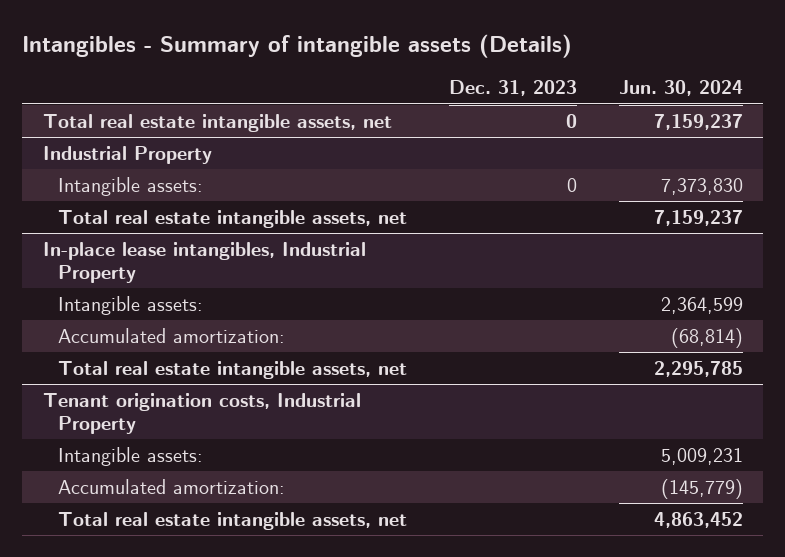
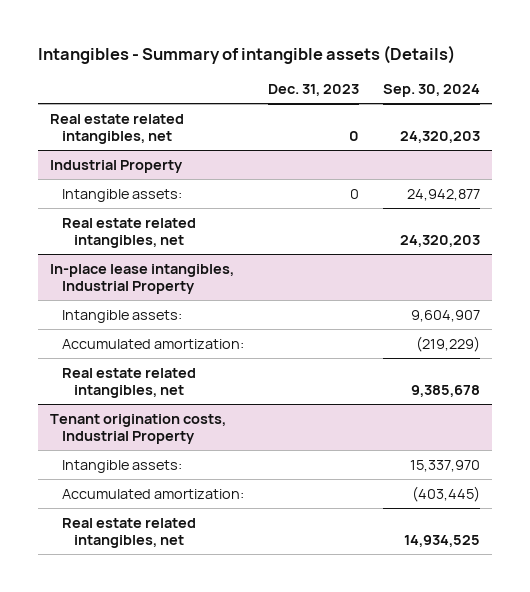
[618,80,743,97] Jun. 30, 2024 -> none
none -> [382,84,480,98] Sep. 30, 2024
[42,113,392,132] Total real estate intangible assets, net -> [49,113,184,145] Real estate related intangibles, net
[58,209,408,228] Total real estate intangible assets, net -> [61,217,196,249] Real estate related intangibles, net
[58,360,408,379] Total real estate intangible assets, net -> [61,367,196,399] Real estate related intangibles, net
[58,511,408,530] Total real estate intangible assets, net -> [61,517,196,549] Real estate related intangibles, net

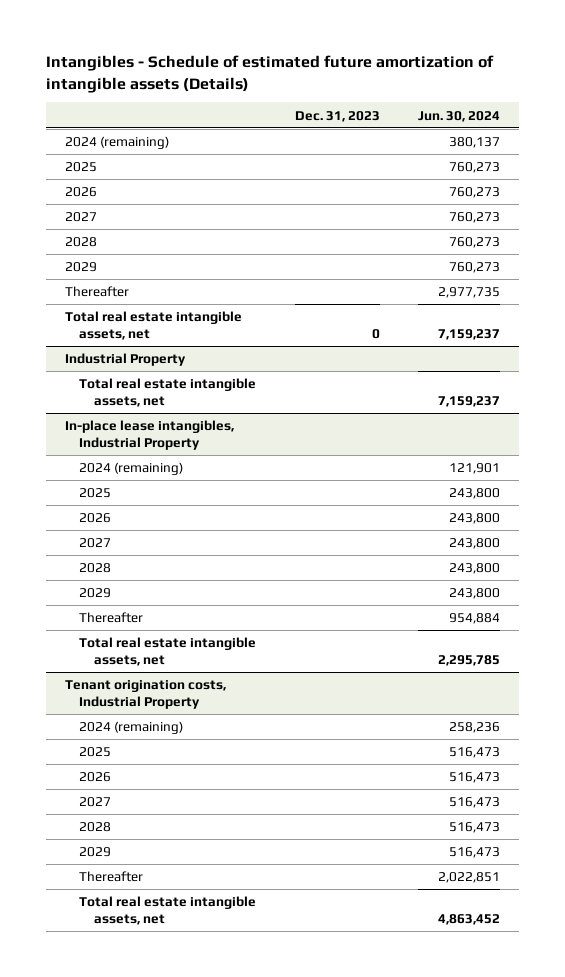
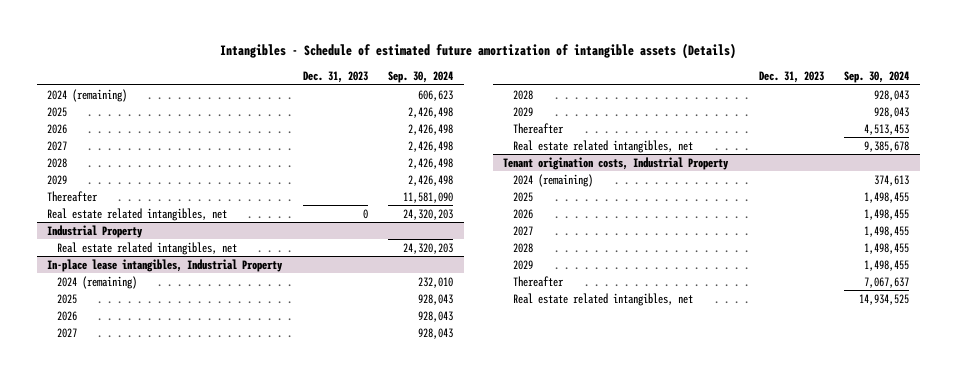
[417,110,500,122] Jun. 30, 2024 -> none
none -> [388,70,454,83] Sep. 30, 2024
[65,311,243,340] Total real estate intangible assets, net -> [47,207,228,221] Real estate related intangibles, net
[79,378,257,407] Total real estate intangible assets, net -> [57,241,238,255] Real estate related intangibles, net
[79,637,257,666] Total real estate intangible assets, net -> [513,139,694,153] Real estate related intangibles, net
[79,896,257,925] Total real estate intangible assets, net -> [513,292,694,306] Real estate related intangibles, net

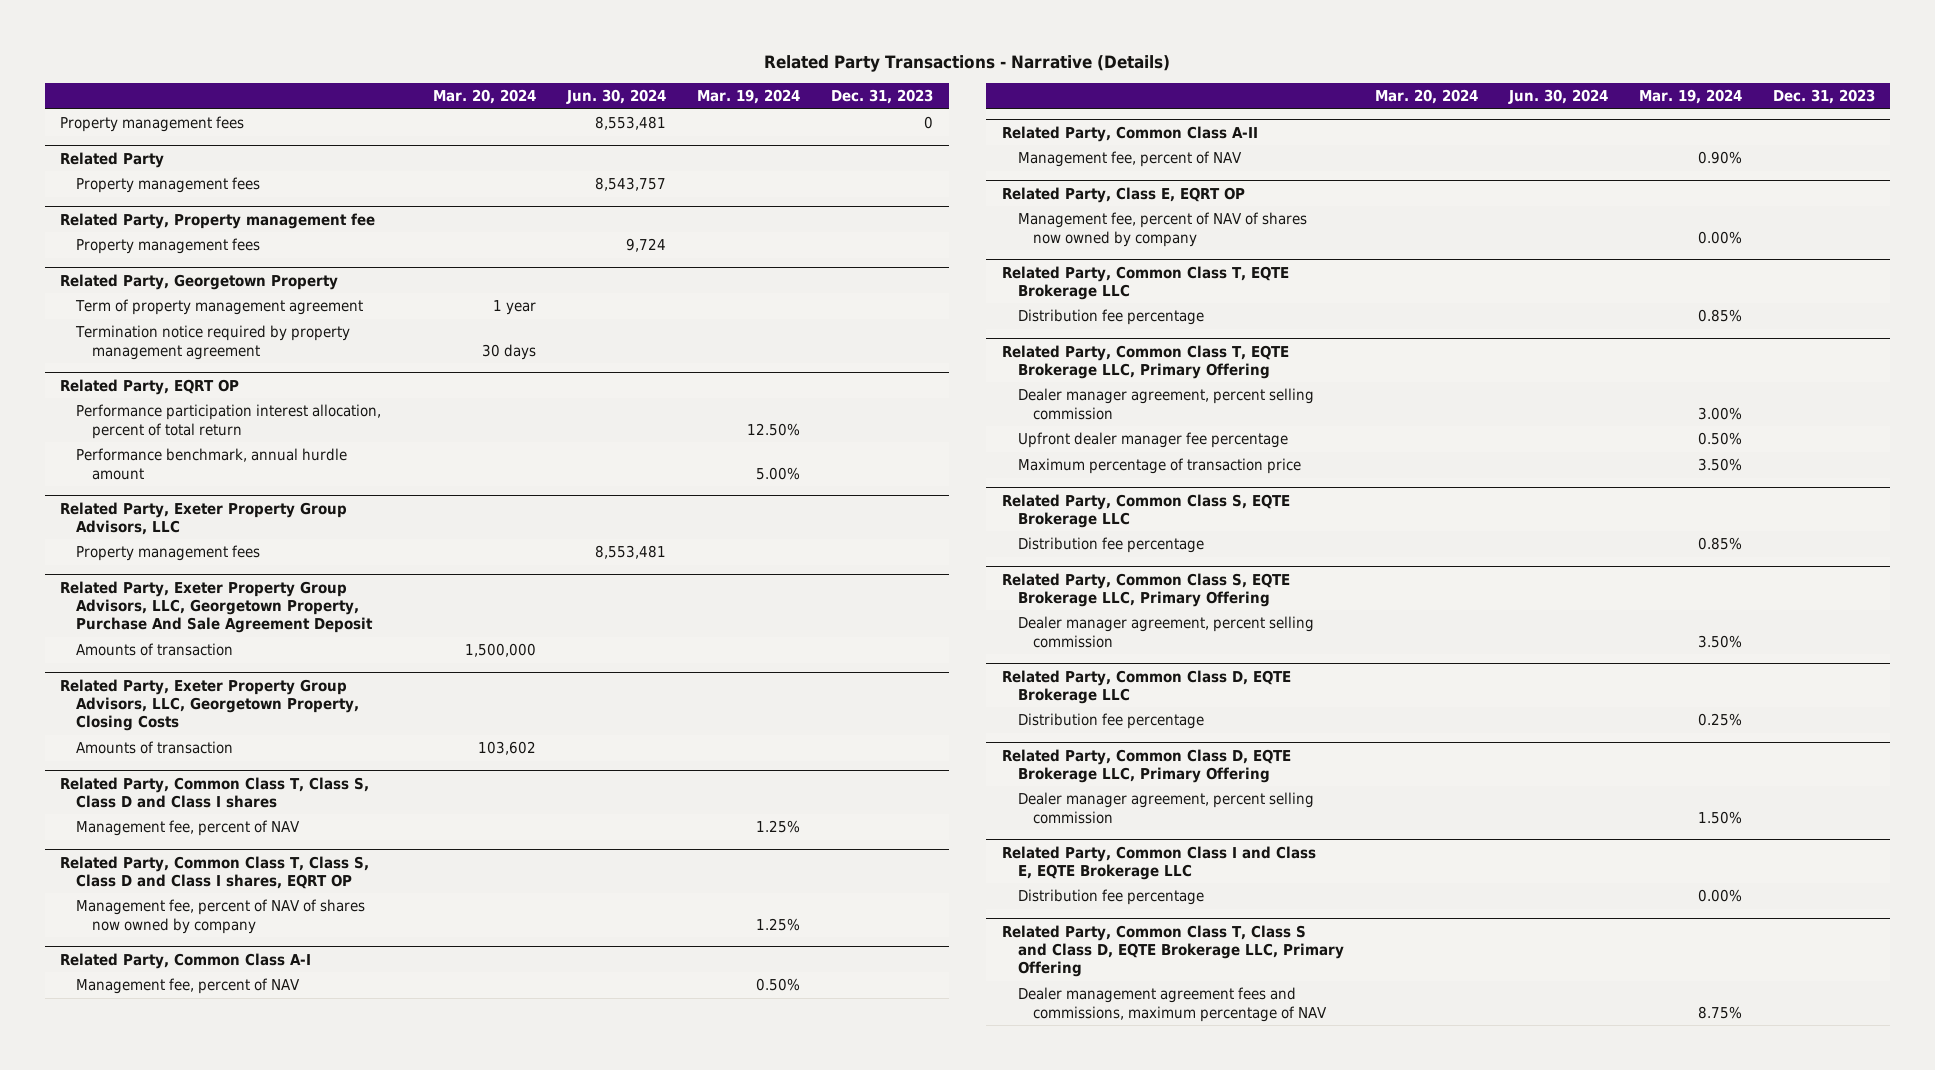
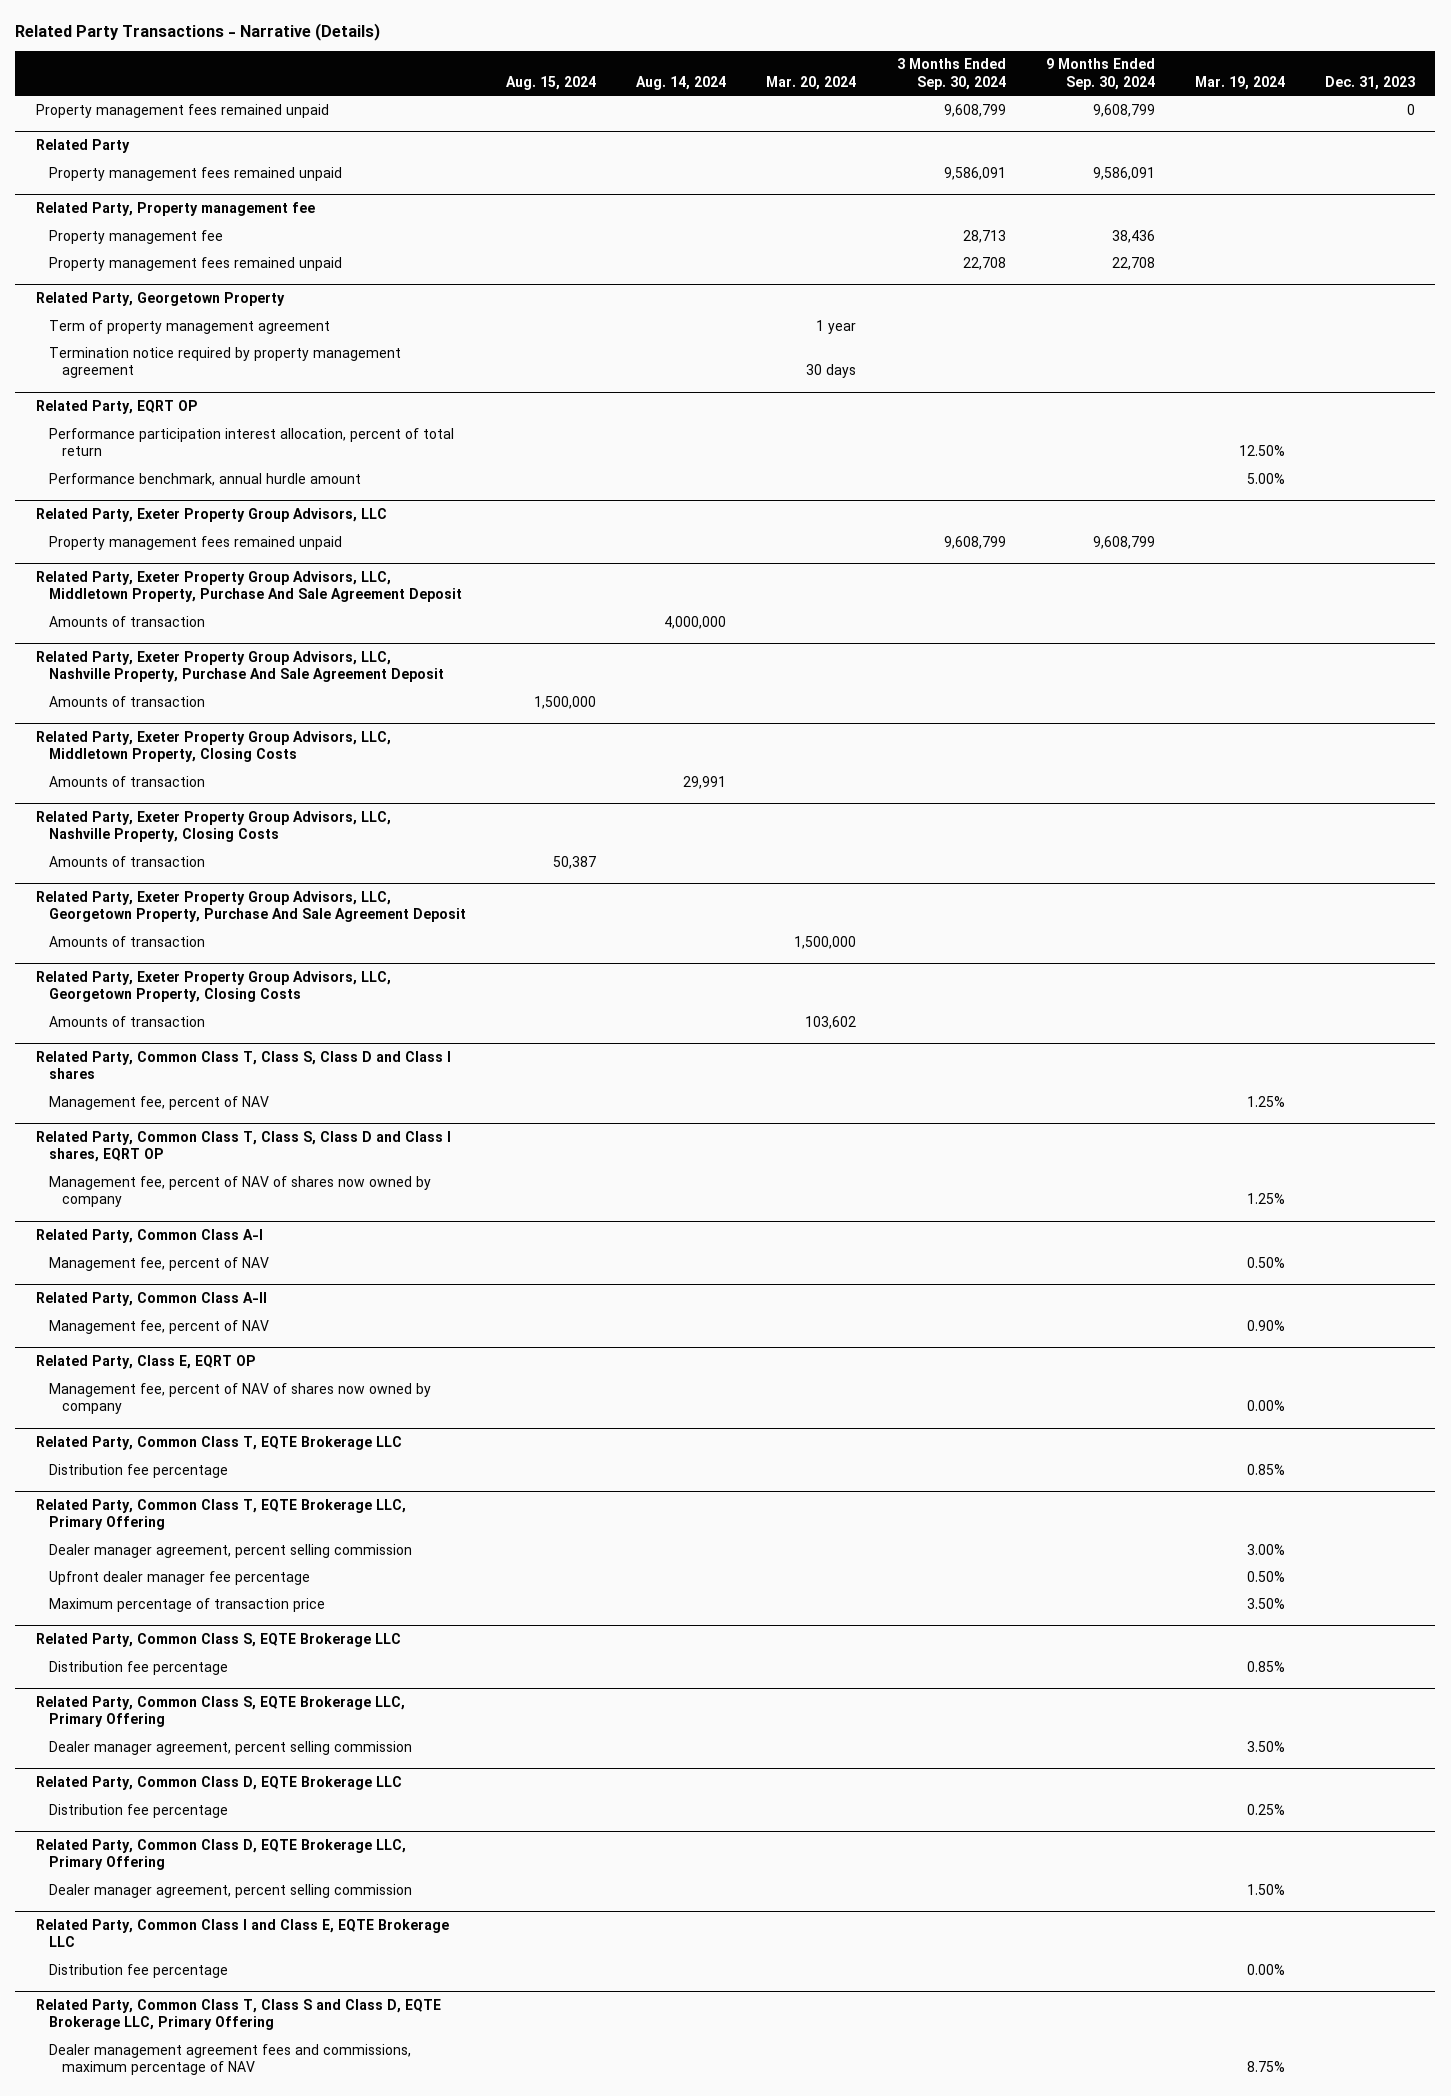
[566,89,667,105] Jun. 30, 2024 -> none
none -> [505,75,596,90] Aug. 15, 2024
none -> [636,75,727,90] Aug. 14, 2024
none -> [896,58,1006,90] 3 Months Ended Sep. 30, 2024
none -> [1045,58,1155,90] 9 Months Ended Sep. 30, 2024
[60,116,245,133] Property management fees -> [35,103,329,118] Property management fees remained unpaid
[76,177,261,194] Property management fees -> [48,166,342,181] Property management fees remained unpaid
none -> [48,229,223,244] Property management fee
[76,238,261,255] Property management fees -> [48,256,342,271] Property management fees remained unpaid
[76,545,261,562] Property management fees -> [48,535,342,550] Property management fees remained unpaid
none -> [35,571,462,603] Related Party, Exeter Property Group Advisors, LLC, Middletown Property, Purchase And Sale Agreement Deposit
none -> [48,615,205,627] Amounts of transaction
none -> [35,651,444,683] Related Party, Exeter Property Group Advisors, LLC, Nashville Property, Purchase And Sale Agreement Deposit
none -> [48,695,205,707] Amounts of transaction
none -> [35,731,391,763] Related Party, Exeter Property Group Advisors, LLC, Middletown Property, Closing Costs
none -> [48,775,205,787] Amounts of transaction
none -> [35,811,391,843] Related Party, Exeter Property Group Advisors, LLC, Nashville Property, Closing Costs
none -> [48,855,205,867] Amounts of transaction

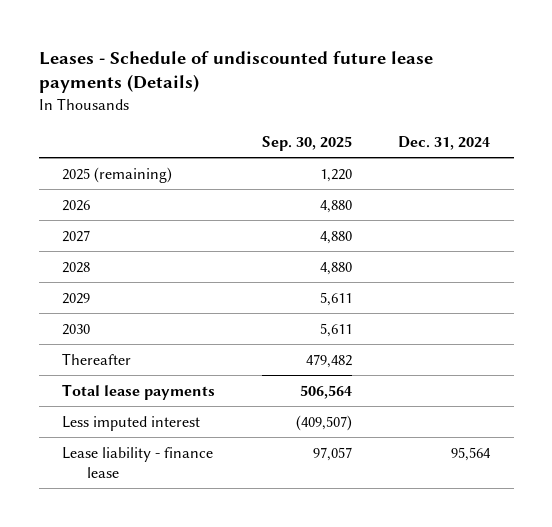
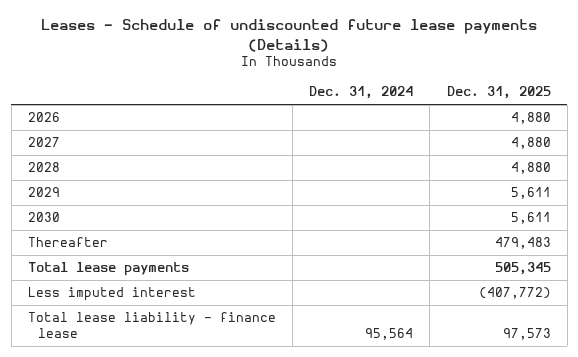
[261,135,352,151] Sep. 30, 2025 -> none
none -> [446,85,551,99] Dec. 31, 2025
[61,166,172,183] 2025 (remaining) -> none
[61,446,213,478] Lease liability - finance lease -> [27,312,276,339] Total lease liability - finance lease

